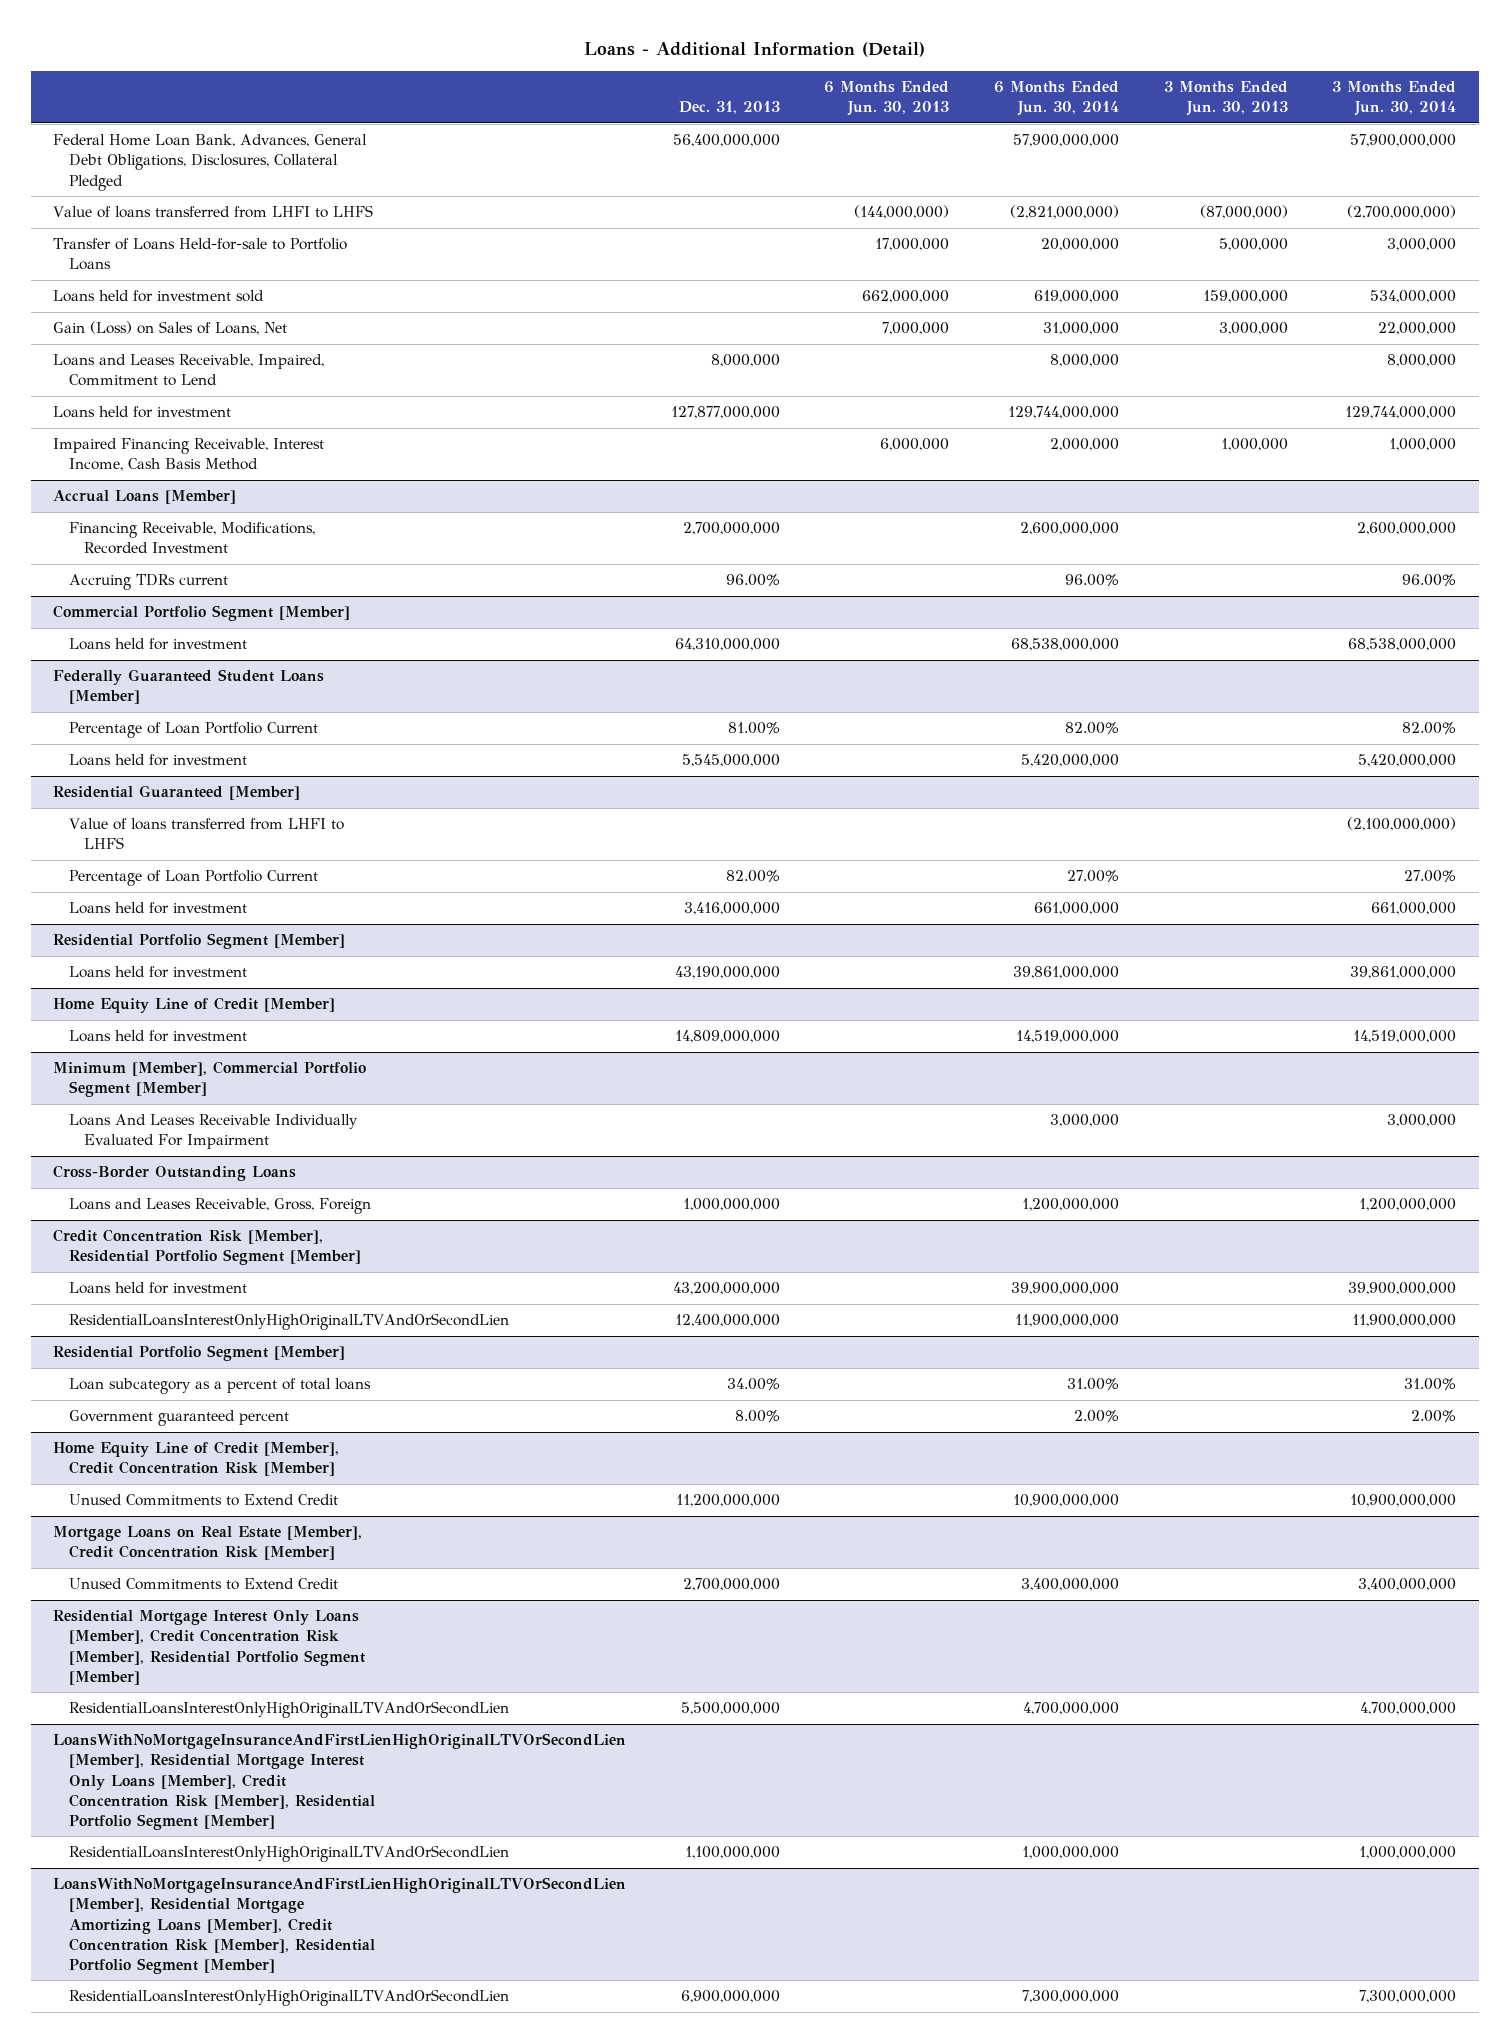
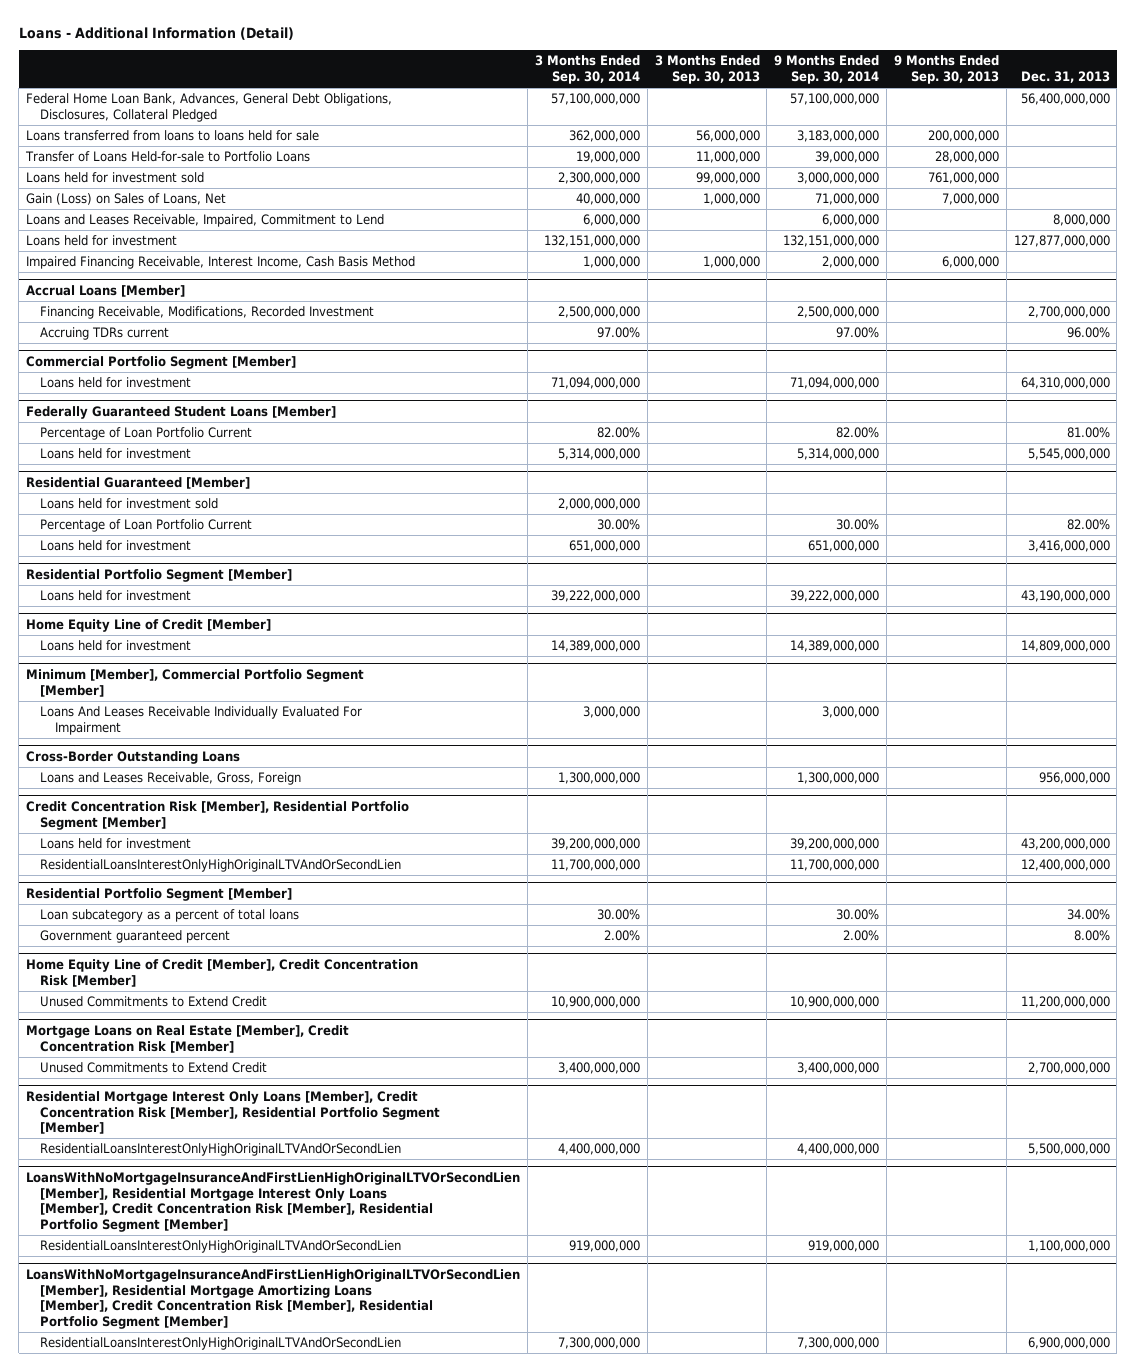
[824,80,950,117] 6 Months Ended Jun. 30, 2013 -> none
[994,80,1120,117] 6 Months Ended Jun. 30, 2014 -> none
[1163,80,1288,117] 3 Months Ended Jun. 30, 2013 -> none
[1332,80,1457,117] 3 Months Ended Jun. 30, 2014 -> none
none -> [534,55,640,85] 3 Months Ended Sep. 30, 2014
none -> [654,55,760,85] 3 Months Ended Sep. 30, 2013
none -> [774,55,880,85] 9 Months Ended Sep. 30, 2014
none -> [893,55,999,85] 9 Months Ended Sep. 30, 2013
[53,205,374,219] Value of loans transferred from LHFI to LHFS -> [26,130,320,142] Loans transferred from loans to loans held for sale
[68,818,344,850] Value of loans transferred from LHFI to LHFS -> none
none -> [40,498,219,510] Loans held for investment sold
[682,1198,780,1212] 1,000,000,000 -> [1038,772,1110,785] 956,000,000

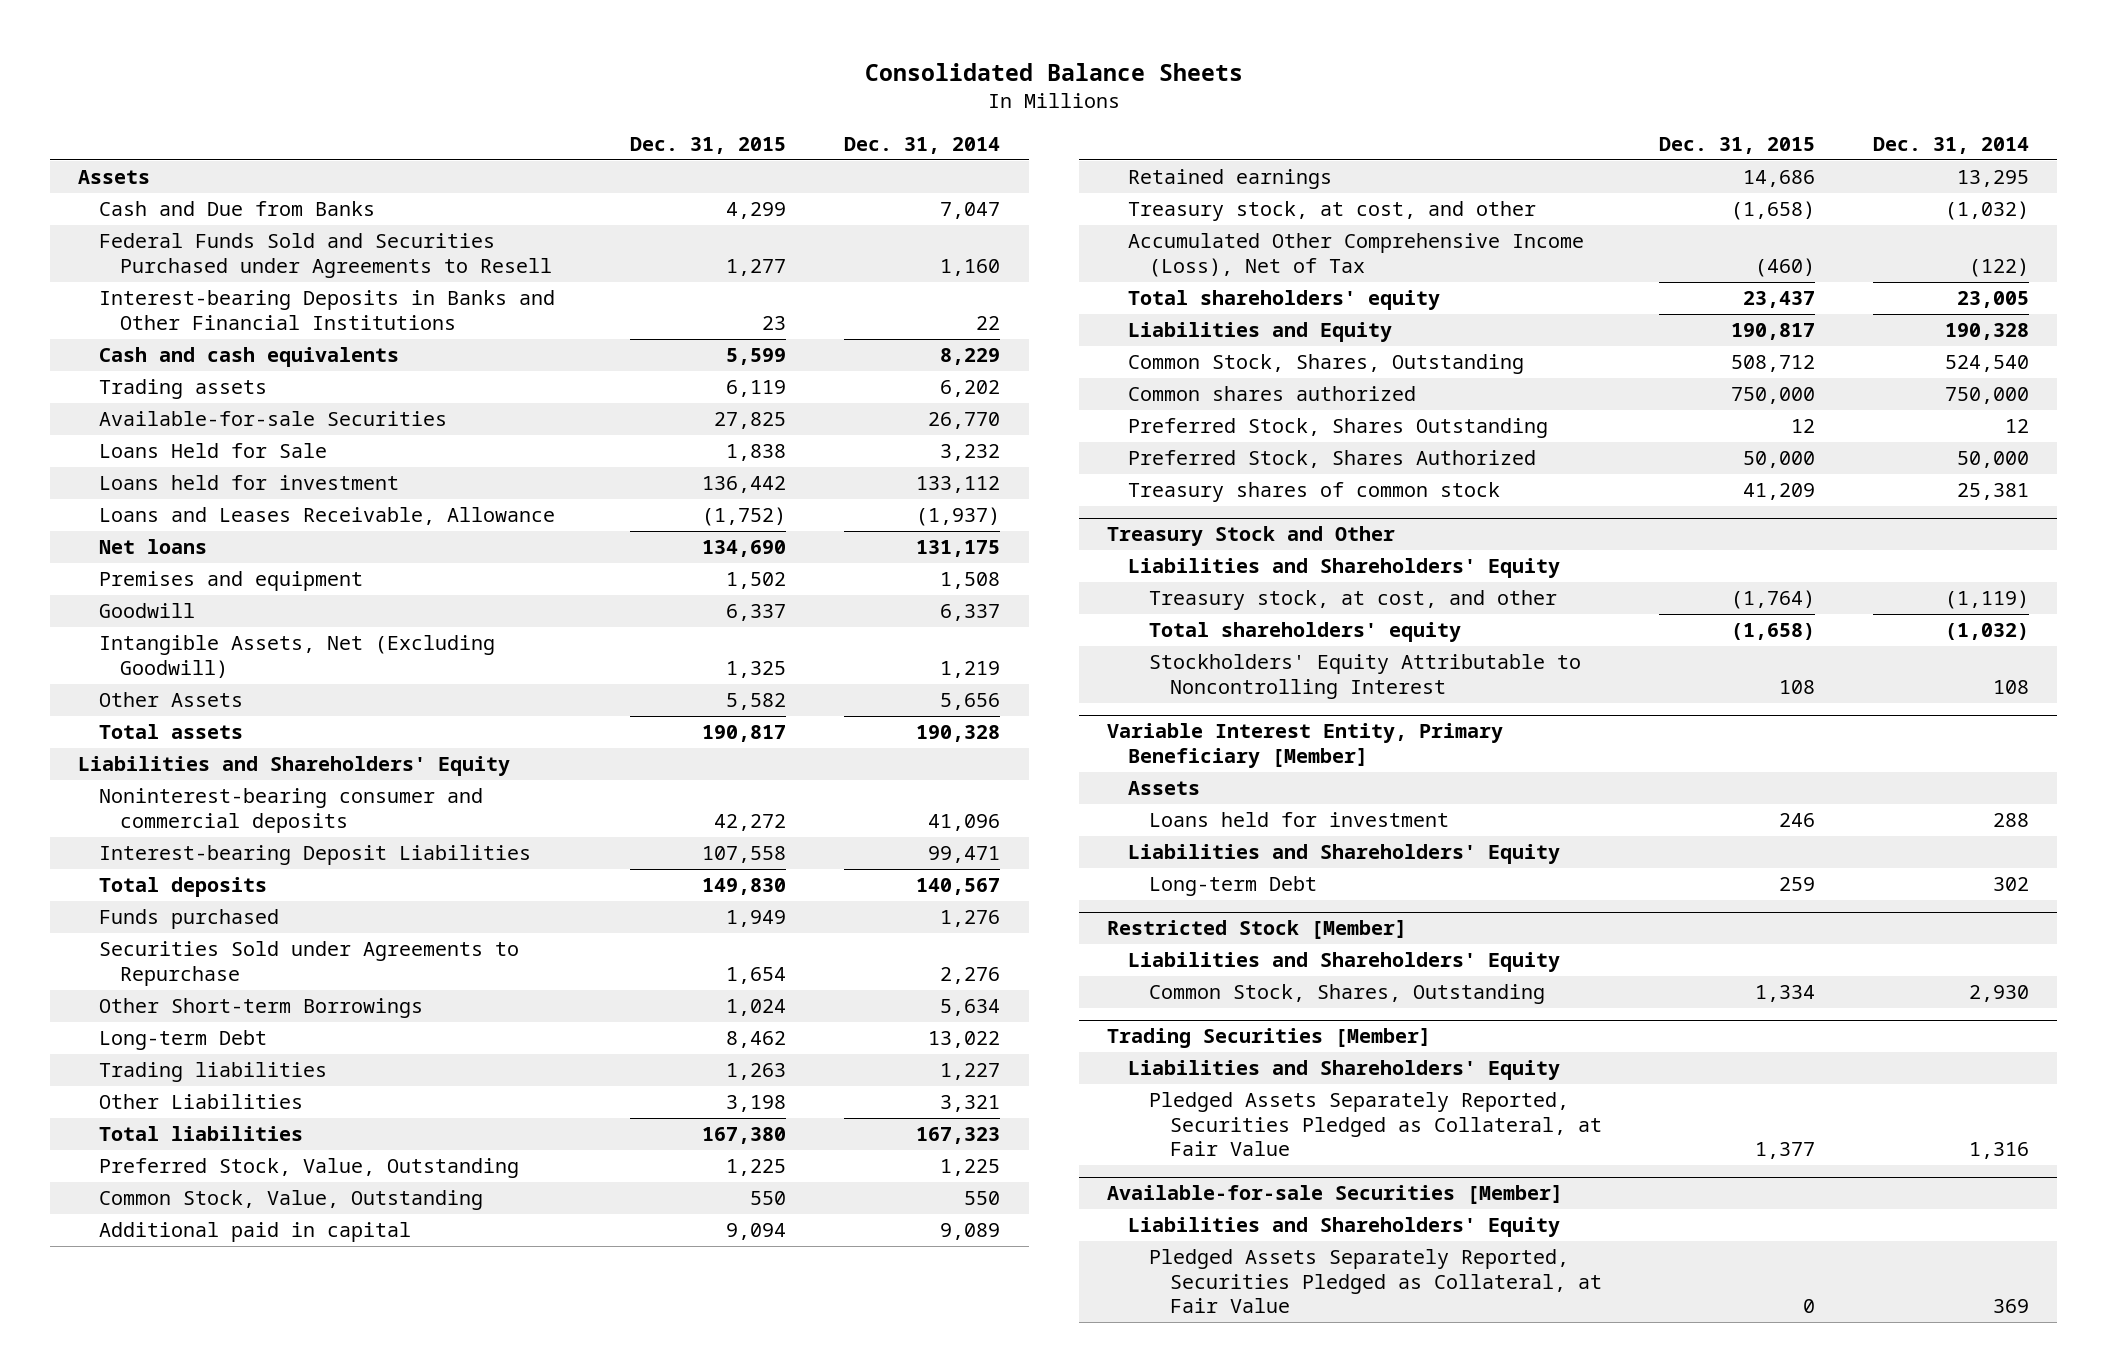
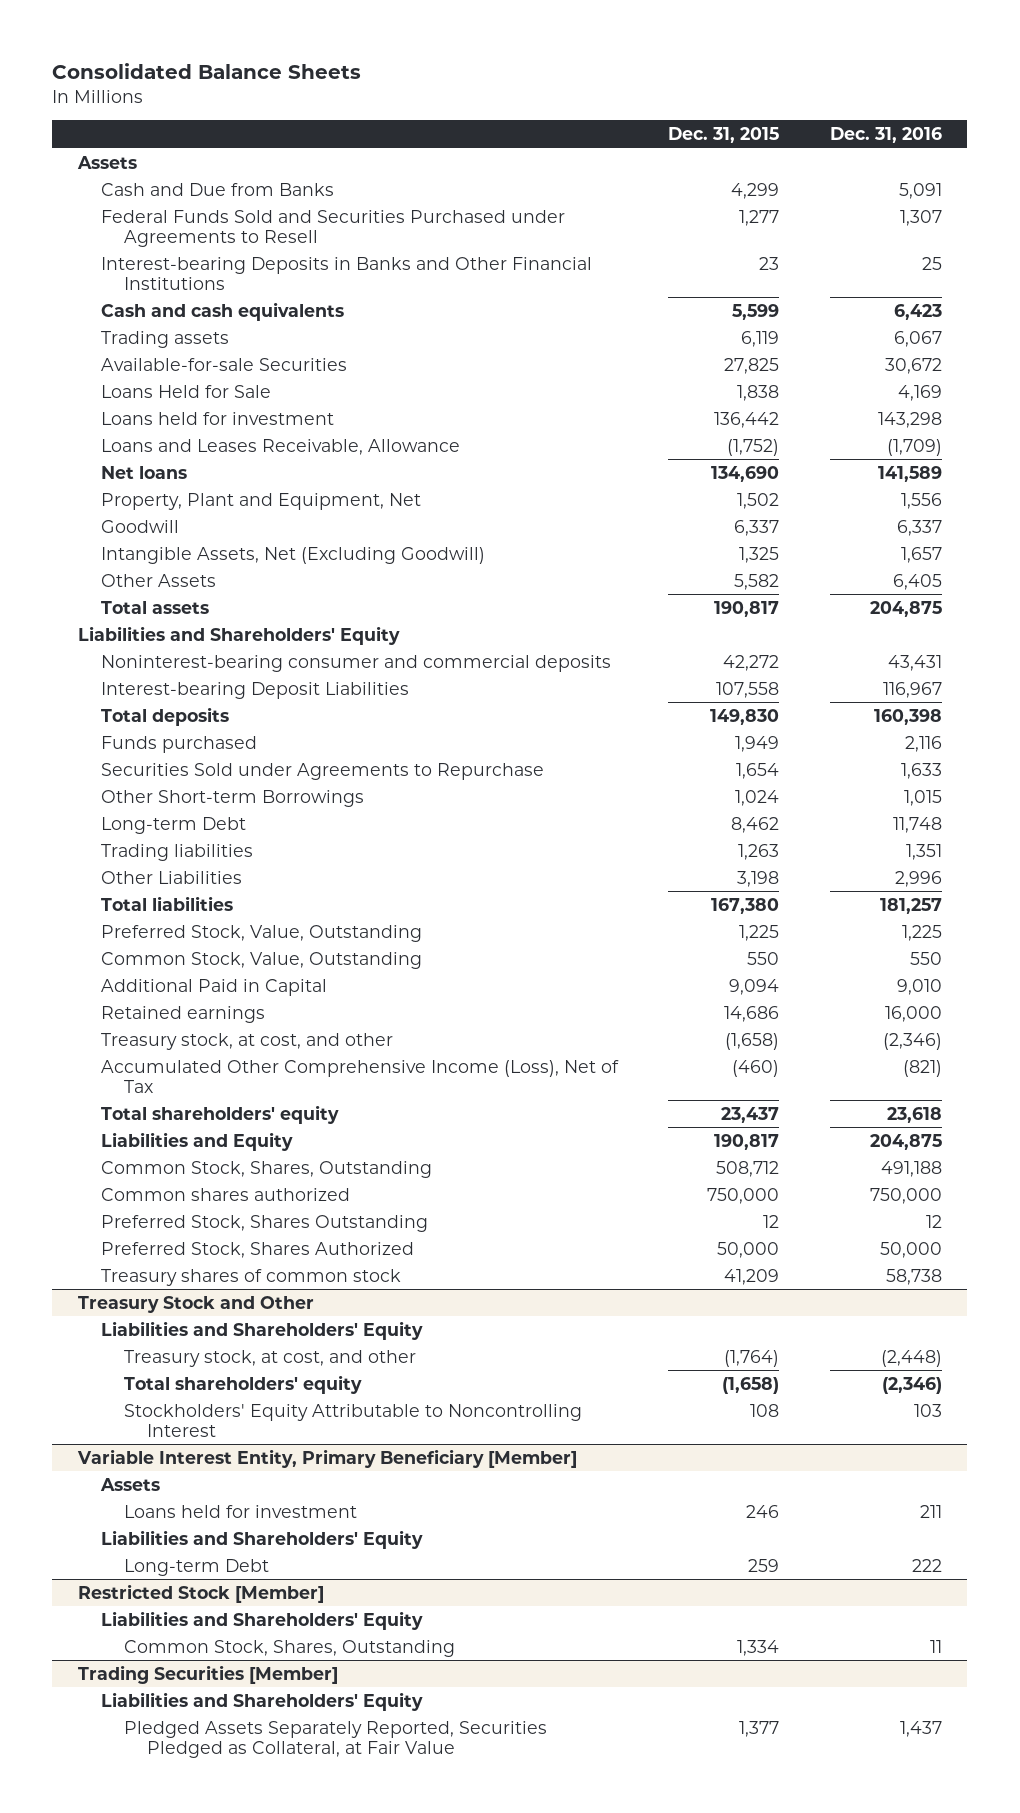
[843,136,1000,154] Dec. 31, 2014 -> none
none -> [829,127,942,144] Dec. 31, 2016
[99,571,364,592] Premises and equipment -> [100,492,421,510] Property, Plant and Equipment, Net
[99,1222,412,1243] Additional paid in capital -> [100,978,327,996] Additional Paid in Capital
[1107,1185,1564,1205] Available-for-sale Securities [Member] -> none
[1128,1217,1561,1238] Liabilities and Shareholders' Equity -> none
[1148,1249,1602,1314] Pledged Assets Separately Reported, Securities Pledged as Collateral, at Fair Value -> none

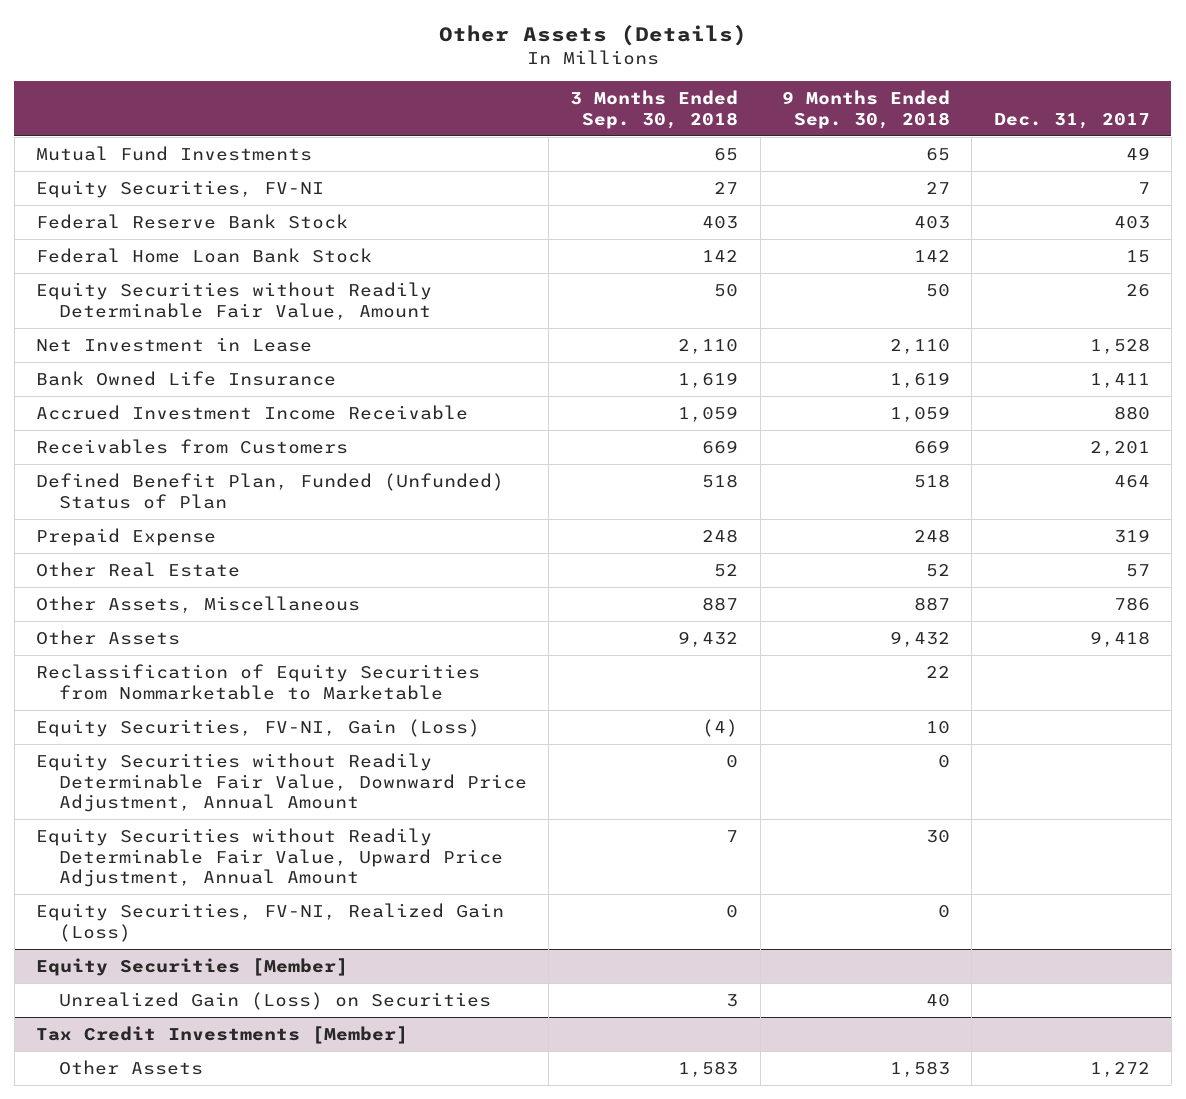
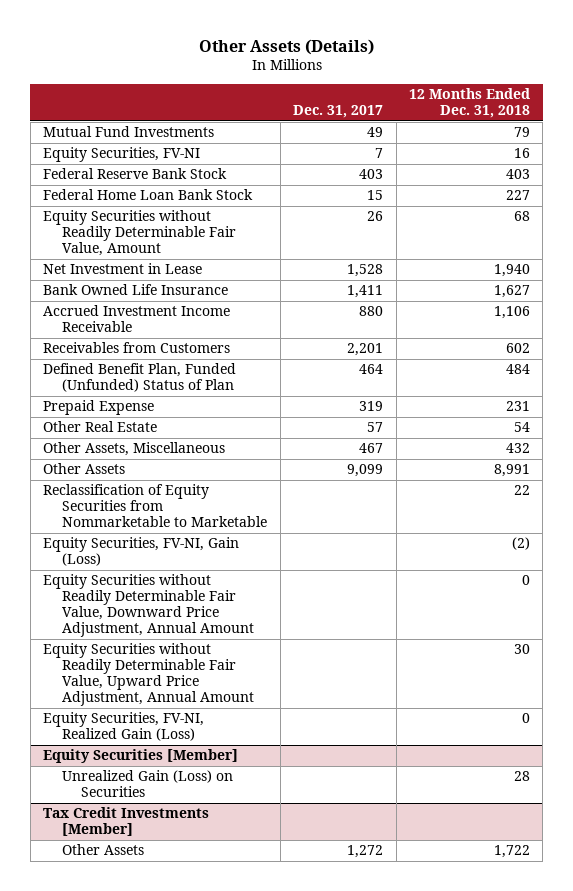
[570,90,739,129] 3 Months Ended Sep. 30, 2018 -> none
[782,90,951,129] 9 Months Ended Sep. 30, 2018 -> none
none -> [408,88,530,119] 12 Months Ended Dec. 31, 2018
[1113,596,1150,611] 786 -> [359,443,384,454] 467
[1089,630,1150,647] 9,418 -> [347,464,384,478] 9,099

